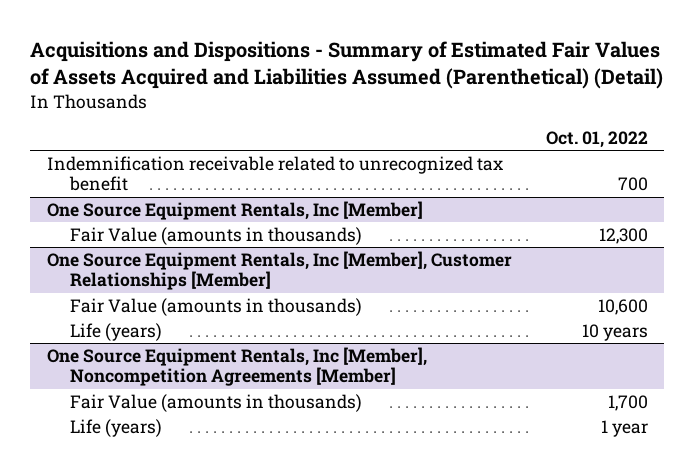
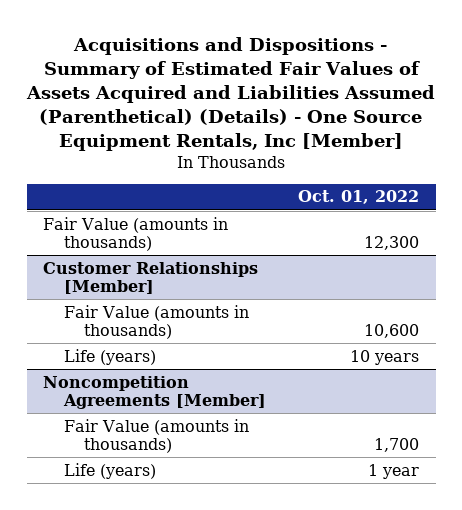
[30,41,664,90] Acquisitions and Dispositions - Summary of Estimated Fair Values of Assets Acquired and Liabilities Assumed (Parenthetical) (Detail) -> [26,36,436,152] Acquisitions and Dispositions - Summary of Estimated Fair Values of Assets Acquired and Liabilities Assumed (Parenthetical) (Details) - One Source Equipment Rentals, Inc [Member]
[46,155,503,192] Indemnification receivable related to unrecognized tax benefit -> none
[46,200,423,220] One Source Equipment Rentals, Inc [Member] -> none
[46,250,512,291] One Source Equipment Rentals, Inc [Member], Customer Relationships [Member] -> none
none -> [43,261,259,294] Customer Relationships [Member]
[46,346,427,387] One Source Equipment Rentals, Inc [Member], Noncompetition Agreements [Member] -> none
none -> [43,375,266,409] Noncompetition Agreements [Member]

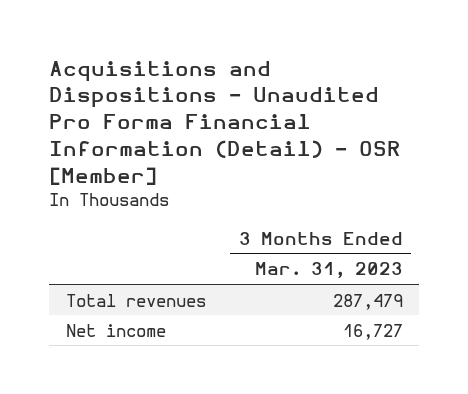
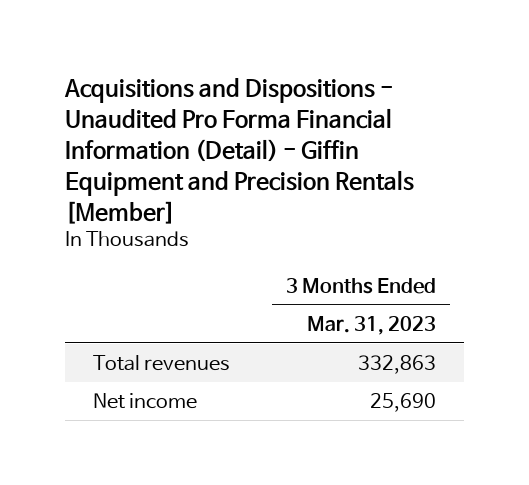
[49,60,402,185] Acquisitions and Dispositions - Unaudited Pro Forma Financial Information (Detail) - OSR [Member] -> [64,78,415,224] Acquisitions and Dispositions - Unaudited Pro Forma Financial Information (Detail) - Giffin Equipment and Precision Rentals [Member]
[332,293,403,310] 287,479 -> [358,355,437,375] 332,863
[342,323,403,340] 16,727 -> [370,393,437,413] 25,690

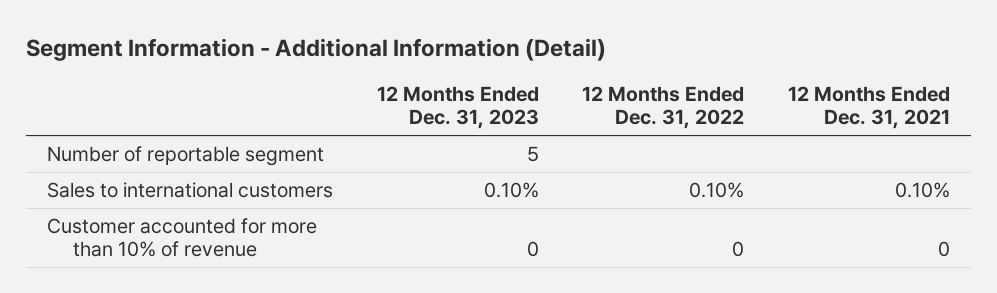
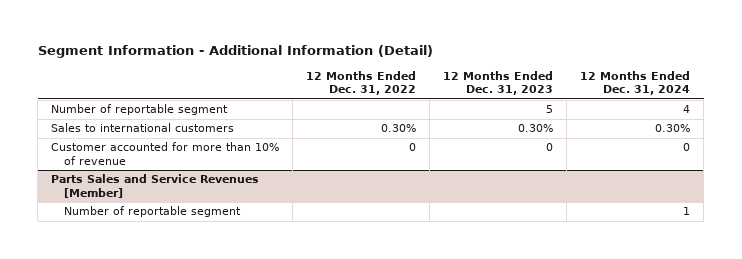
[787,85,950,130] 12 Months Ended Dec. 31, 2021 -> none
none -> [580,70,691,96] 12 Months Ended Dec. 31, 2024
[483,181,539,198] 0.10% -> [518,124,554,133] 0.30%
[689,181,745,198] 0.10% -> [381,124,417,133] 0.30%
none -> [51,174,260,198] Parts Sales and Service Revenues [Member]
none -> [63,206,241,218] Number of reportable segment

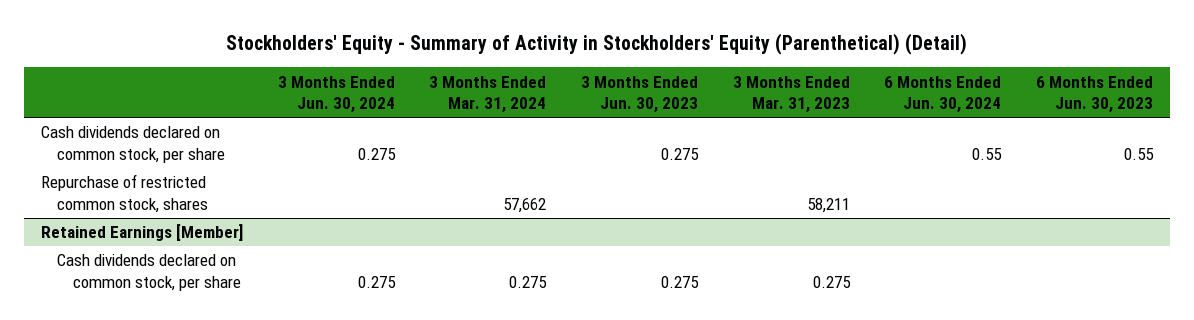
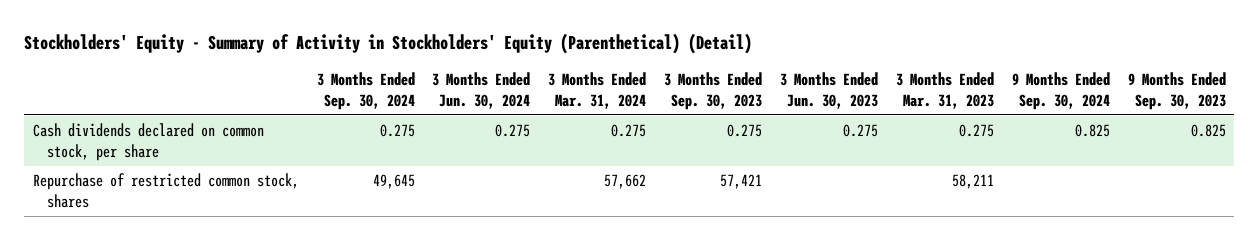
[884,75,1002,114] 6 Months Ended Jun. 30, 2024 -> none
[1035,75,1153,114] 6 Months Ended Jun. 30, 2023 -> none
none -> [316,72,415,111] 3 Months Ended Sep. 30, 2024
none -> [664,72,763,111] 3 Months Ended Sep. 30, 2023
none -> [1011,72,1110,111] 9 Months Ended Sep. 30, 2024
none -> [1127,72,1226,111] 9 Months Ended Sep. 30, 2023
[41,126,225,163] Cash dividends declared on common stock, per share -> none
[41,224,244,242] Retained Earnings [Member] -> none
[41,174,208,213] Repurchase of restricted common stock, shares -> [32,173,299,208] Repurchase of restricted common stock, shares

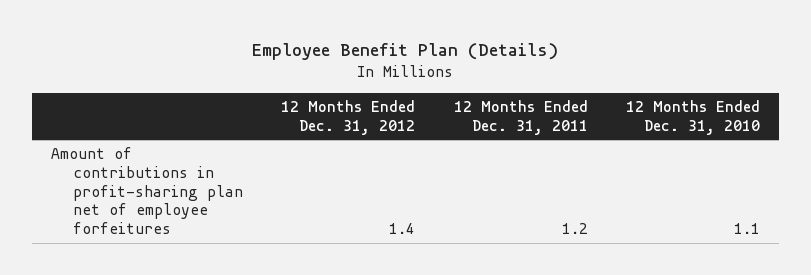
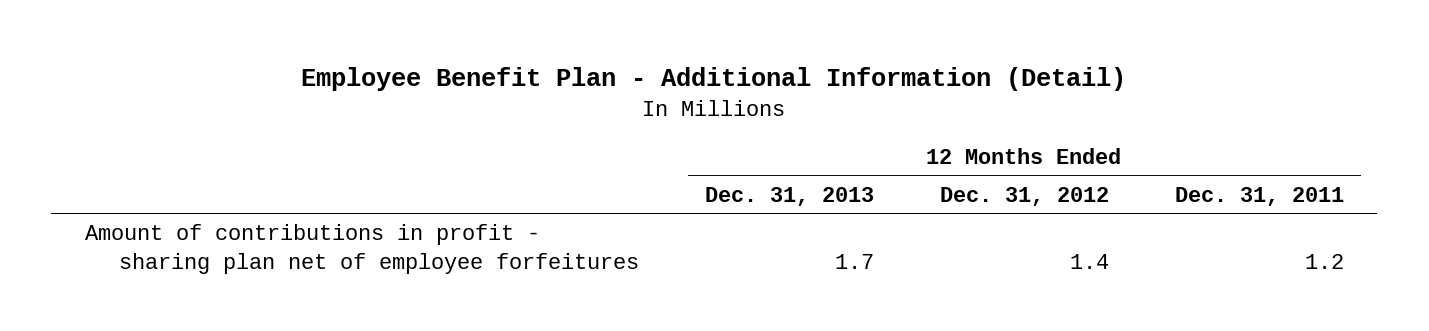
[252,43,559,61] Employee Benefit Plan (Details) -> [301,67,1127,92] Employee Benefit Plan - Additional Information (Detail)
[625,100,760,135] 12 Months Ended Dec. 31, 2010 -> none
none -> [704,186,874,206] Dec. 31, 2013
[51,147,244,235] Amount of contributions in profit-sharing plan net of employee forfeitures -> [84,224,639,274] Amount of contributions in profit - sharing plan net of employee forfeitures

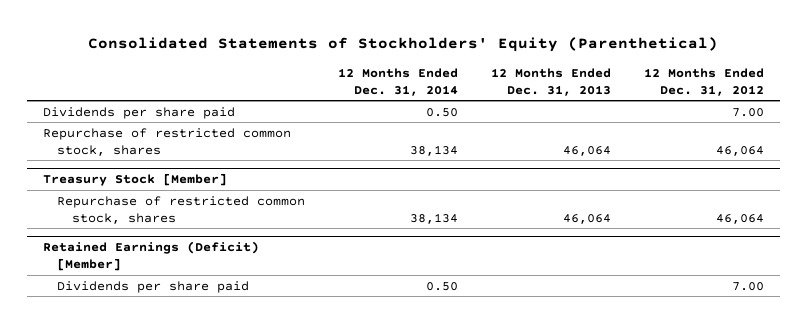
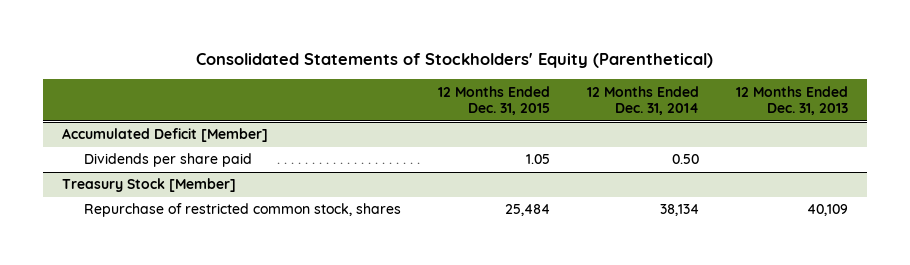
[643,67,764,96] 12 Months Ended Dec. 31, 2012 -> none
none -> [438,85,551,116] 12 Months Ended Dec. 31, 2015
none -> [61,128,268,143] Accumulated Deficit [Member]
[43,127,292,156] Repurchase of restricted common stock, shares -> none
[43,241,260,272] Retained Earnings (Deficit) [Member] -> none
[57,280,250,293] Dividends per share paid -> none
[562,213,611,224] 46,064 -> [807,204,849,217] 40,109

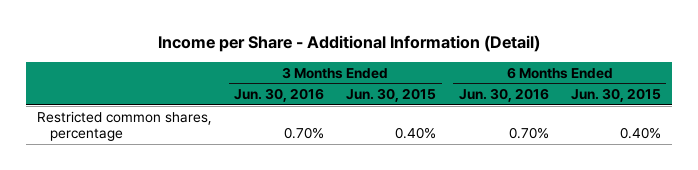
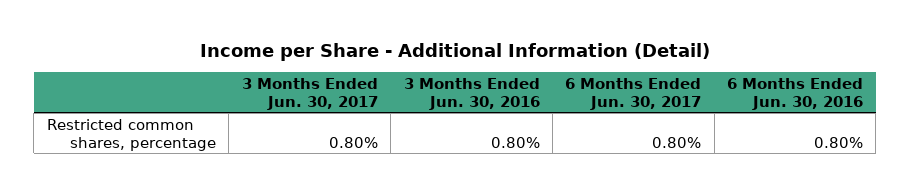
[346,87,437,102] Jun. 30, 2015 -> none
[570,87,661,102] Jun. 30, 2015 -> none
none -> [241,77,378,110] 3 Months Ended Jun. 30, 2017
none -> [565,77,702,110] 6 Months Ended Jun. 30, 2017
[284,127,325,140] 0.70% -> [490,136,540,148] 0.80%
[508,127,549,140] 0.70% -> [814,136,864,148] 0.80%

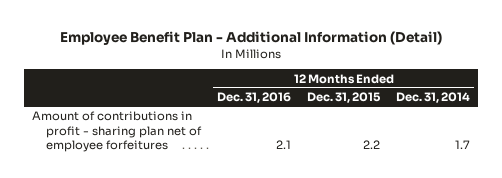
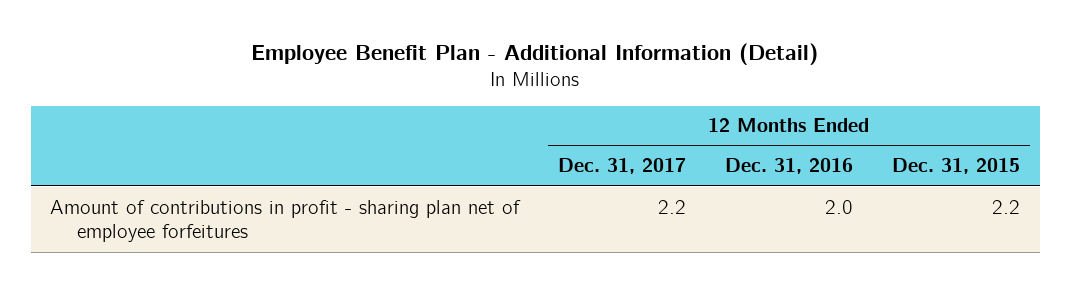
[396,92,471,104] Dec. 31, 2014 -> none
none -> [558,158,687,175] Dec. 31, 2017
[276,139,292,149] 2.1 -> [825,199,854,214] 2.0

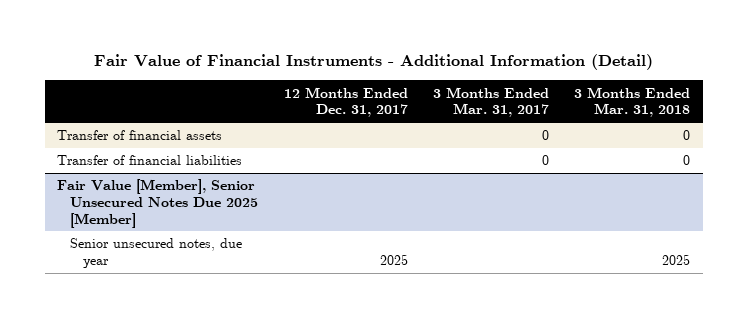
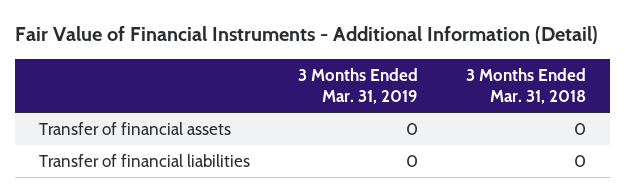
[283,86,408,118] 12 Months Ended Dec. 31, 2017 -> none
[432,86,549,118] 3 Months Ended Mar. 31, 2017 -> none
none -> [297,67,418,105] 3 Months Ended Mar. 31, 2019
[57,179,259,228] Fair Value [Member], Senior Unsecured Notes Due 2025 [Member] -> none
[70,238,243,269] Senior unsecured notes, due year -> none

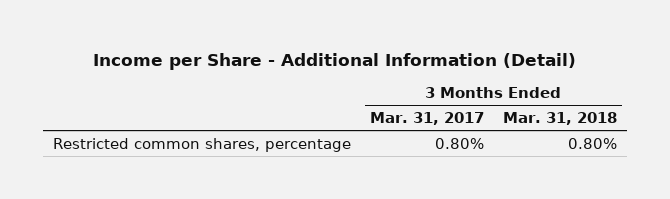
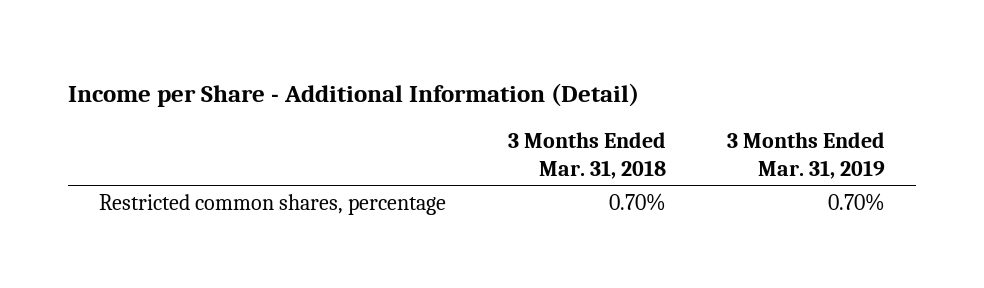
[369,111,484,125] Mar. 31, 2017 -> none
none -> [727,132,886,179] 3 Months Ended Mar. 31, 2019
[567,137,617,149] 0.80% -> [608,193,666,212] 0.70%

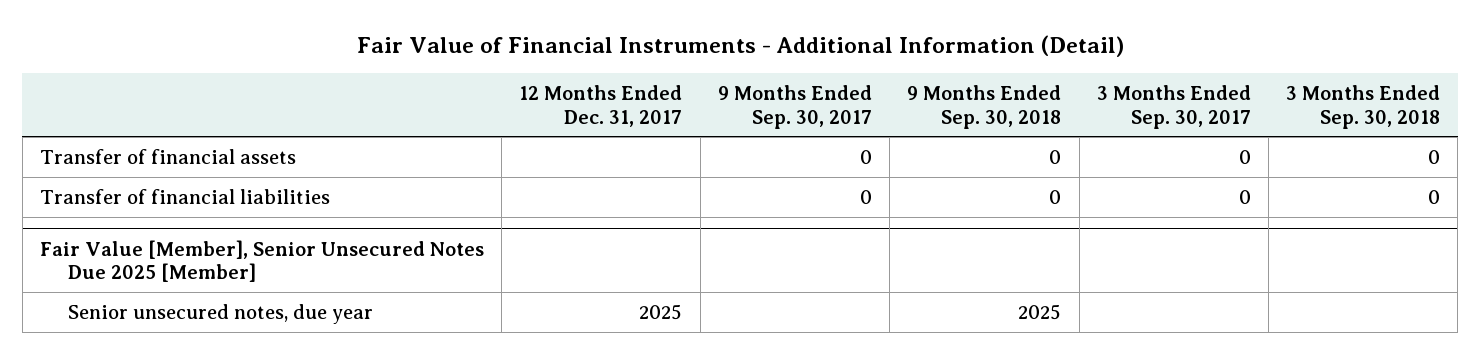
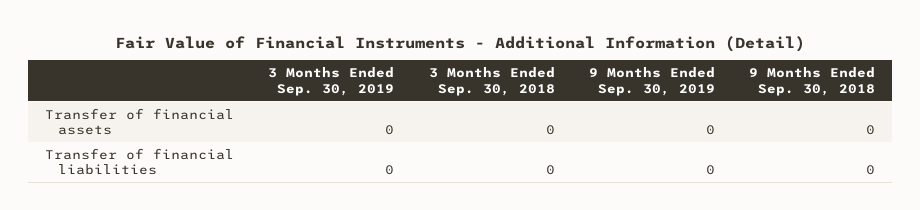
[519,84,683,127] 12 Months Ended Dec. 31, 2017 -> none
[717,84,872,129] 9 Months Ended Sep. 30, 2017 -> none
[1096,84,1251,129] 3 Months Ended Sep. 30, 2017 -> none
none -> [268,67,395,96] 3 Months Ended Sep. 30, 2019
none -> [588,67,715,96] 9 Months Ended Sep. 30, 2019
[40,239,485,283] Fair Value [Member], Senior Unsecured Notes Due 2025 [Member] -> none
[68,303,374,324] Senior unsecured notes, due year -> none

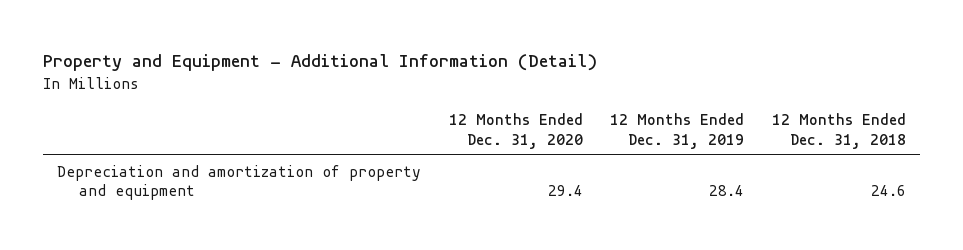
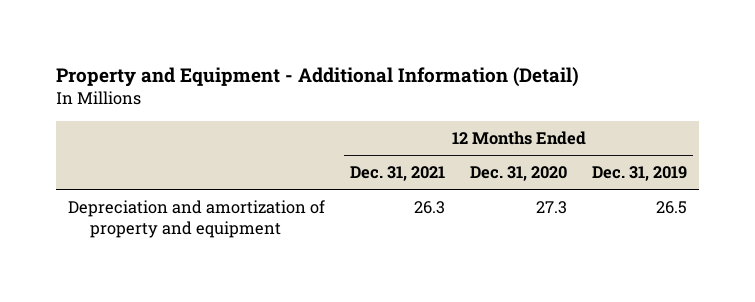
[772,113,907,149] 12 Months Ended Dec. 31, 2018 -> none
none -> [350,166,446,182] Dec. 31, 2021
[547,185,583,197] 29.4 -> [536,201,568,215] 27.3
[709,185,745,197] 28.4 -> [656,201,688,215] 26.5

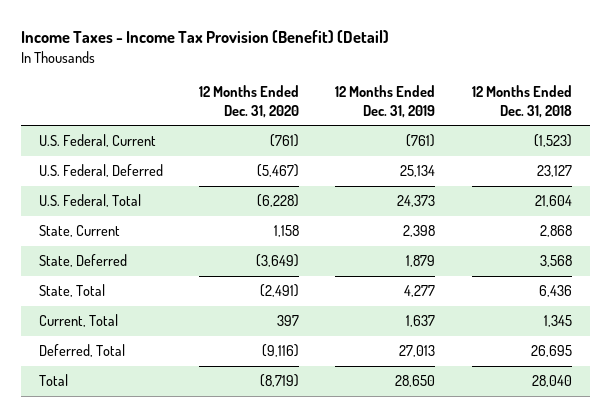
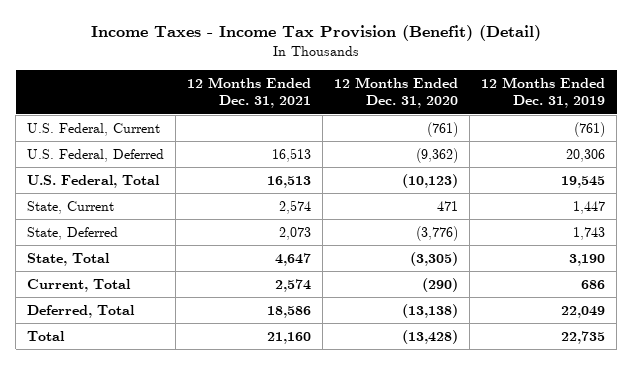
[471,85,572,118] 12 Months Ended Dec. 31, 2018 -> none
none -> [187,77,312,109] 12 Months Ended Dec. 31, 2021
[257,164,300,178] (5,467) -> [416,147,459,163] (9,362)
[400,165,436,178] 25,134 -> [566,148,606,162] 20,306
[257,194,300,208] (6,228) -> [402,173,459,188] (10,123)
[397,195,436,208] 24,373 -> [561,175,606,188] 19,545
[274,225,300,238] 1,158 -> [437,200,459,211] 471
[403,225,436,238] 2,398 -> [573,200,606,214] 1,447
[256,254,300,268] (3,649) -> [416,225,459,241] (3,776)
[406,255,436,268] 1,879 -> [573,226,606,240] 1,743
[260,284,300,298] (2,491) -> [410,251,459,266] (3,305)
[404,285,436,298] 4,277 -> [569,253,606,266] 3,190
[277,315,300,327] 397 -> [422,277,459,292] (290)
[406,315,436,328] 1,637 -> [581,279,606,289] 686
[262,344,300,358] (9,116) -> [402,303,459,318] (13,138)
[399,345,436,358] 27,013 -> [561,305,606,318] 22,049
[260,374,300,388] (8,719) -> [402,329,459,344] (13,428)
[395,375,436,388] 28,650 -> [561,330,606,344] 22,735

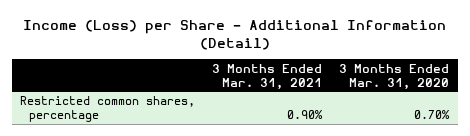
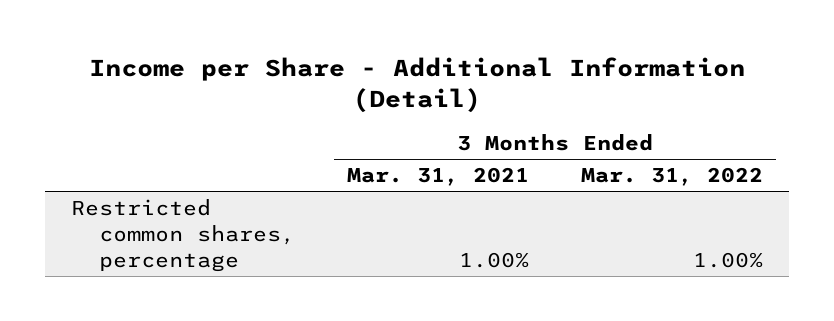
[22,19,446,50] Income (Loss) per Share - Additional Information (Detail) -> [88,57,745,114] Income per Share - Additional Information (Detail)
[339,63,450,90] 3 Months Ended Mar. 31, 2020 -> none
none -> [580,167,763,187] Mar. 31, 2022
[287,110,324,120] 0.90% -> [458,251,529,268] 1.00%

